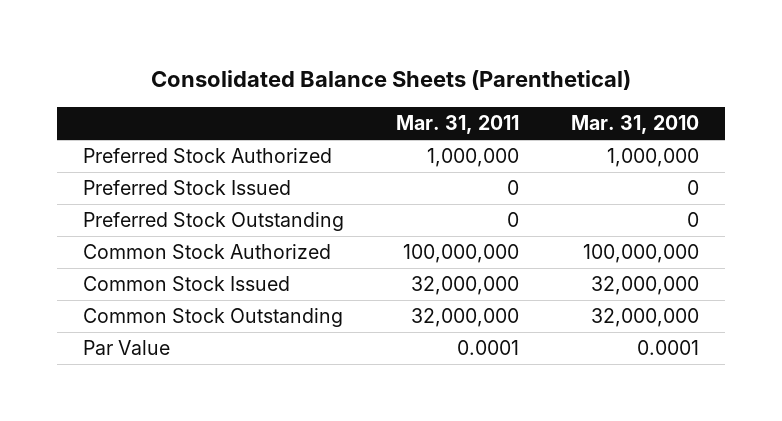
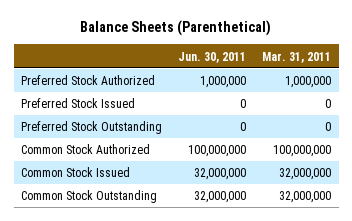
[151,70,632,91] Consolidated Balance Sheets (Parenthetical) -> [80,20,272,37] Balance Sheets (Parenthetical)
[570,114,699,134] Mar. 31, 2010 -> none
none -> [178,51,247,63] Jun. 30, 2011
[83,340,171,356] Par Value -> none

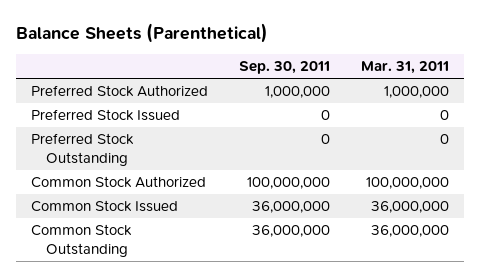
[178,51,247,63] Jun. 30, 2011 -> none
none -> [238,61,330,75] Sep. 30, 2011
[278,168,331,181] 32,000,000 -> [370,201,449,214] 36,000,000
[278,191,331,204] 32,000,000 -> [370,225,449,238] 36,000,000

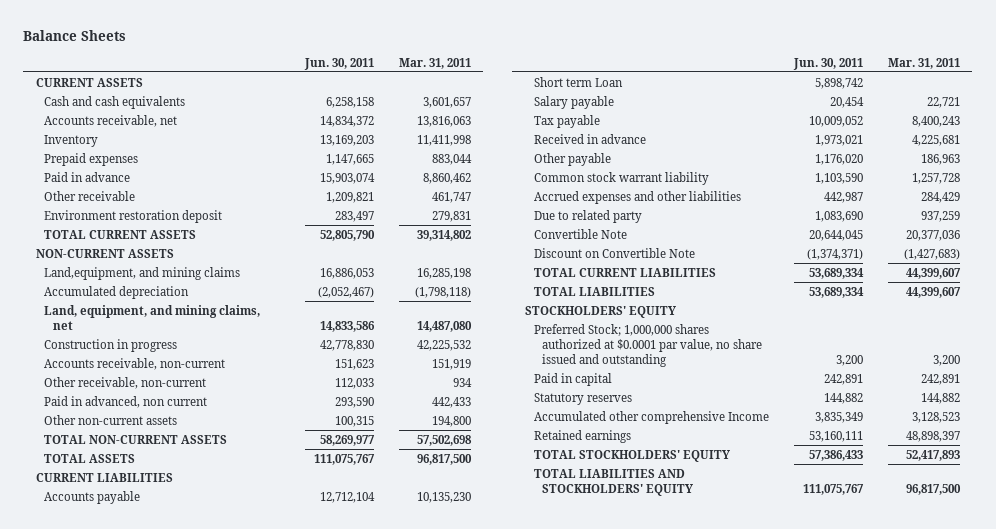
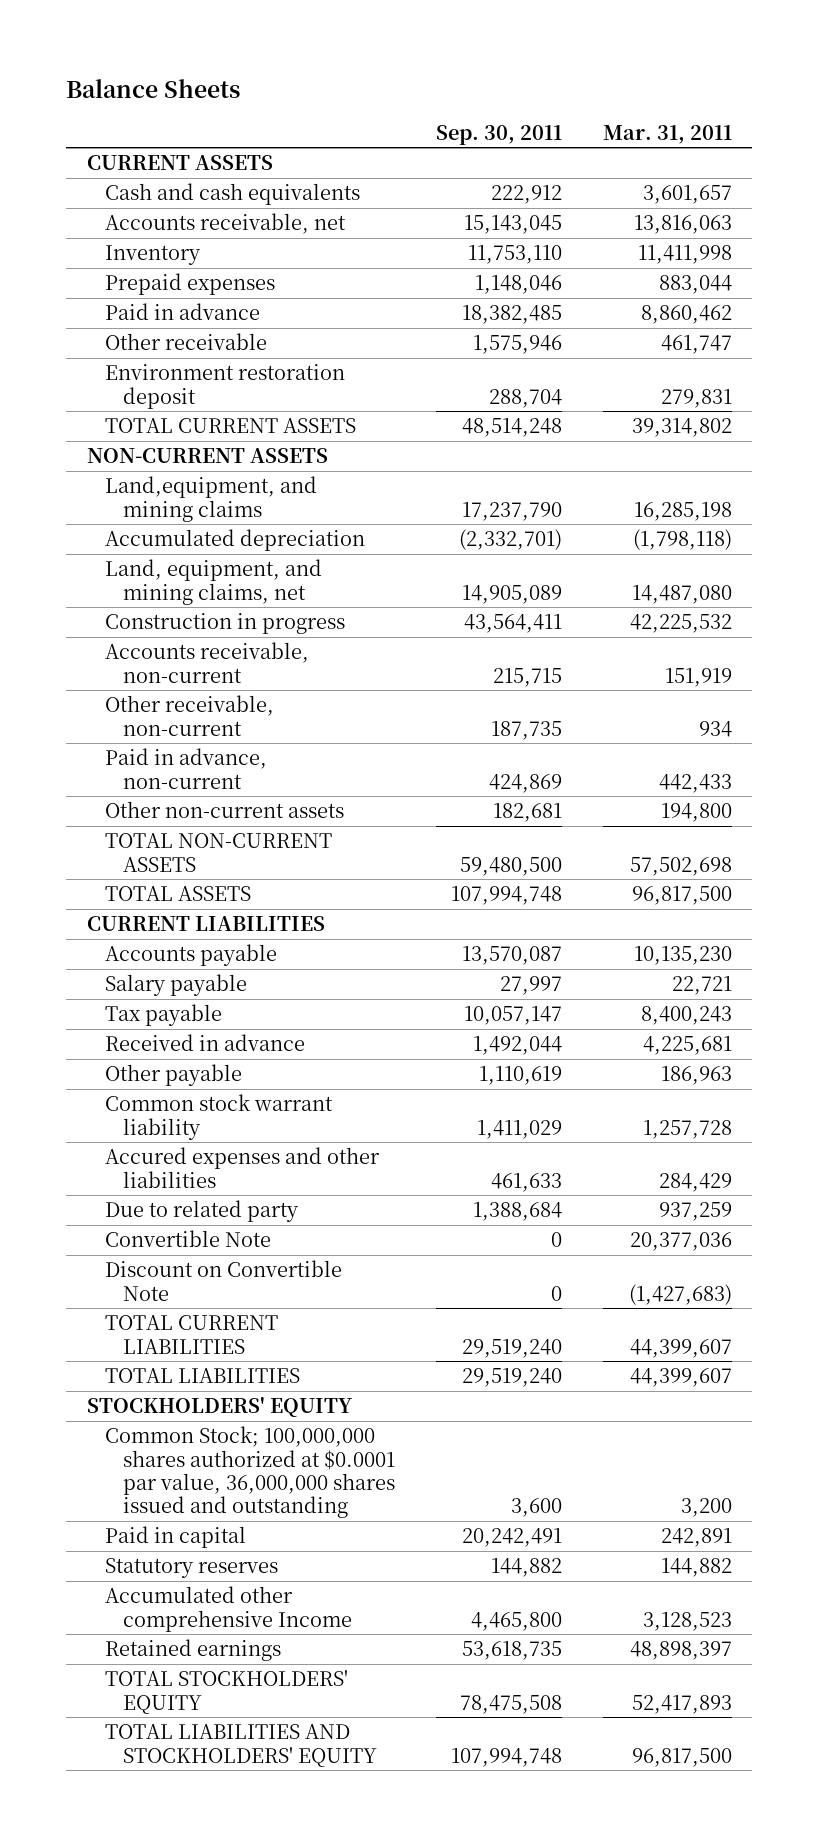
[303,57,374,70] Jun. 30, 2011 -> none
none -> [435,124,562,145] Sep. 30, 2011
[44,395,208,408] Paid in advanced, non current -> [104,748,267,789] Paid in advance, non-current
[533,76,623,87] Short term Loan -> none
[533,190,741,204] Accrued expenses and other liabilities -> [104,1147,380,1188] Accured expenses and other liabilities
[533,323,763,368] Preferred Stock; 1,000,000 shares authorized at $0.0001 par value, no share issued and outstanding -> [104,1426,395,1519] Common Stock; 100,000,000 shares authorized at $0.0001 par value, 36,000,000 shares issued and outstanding

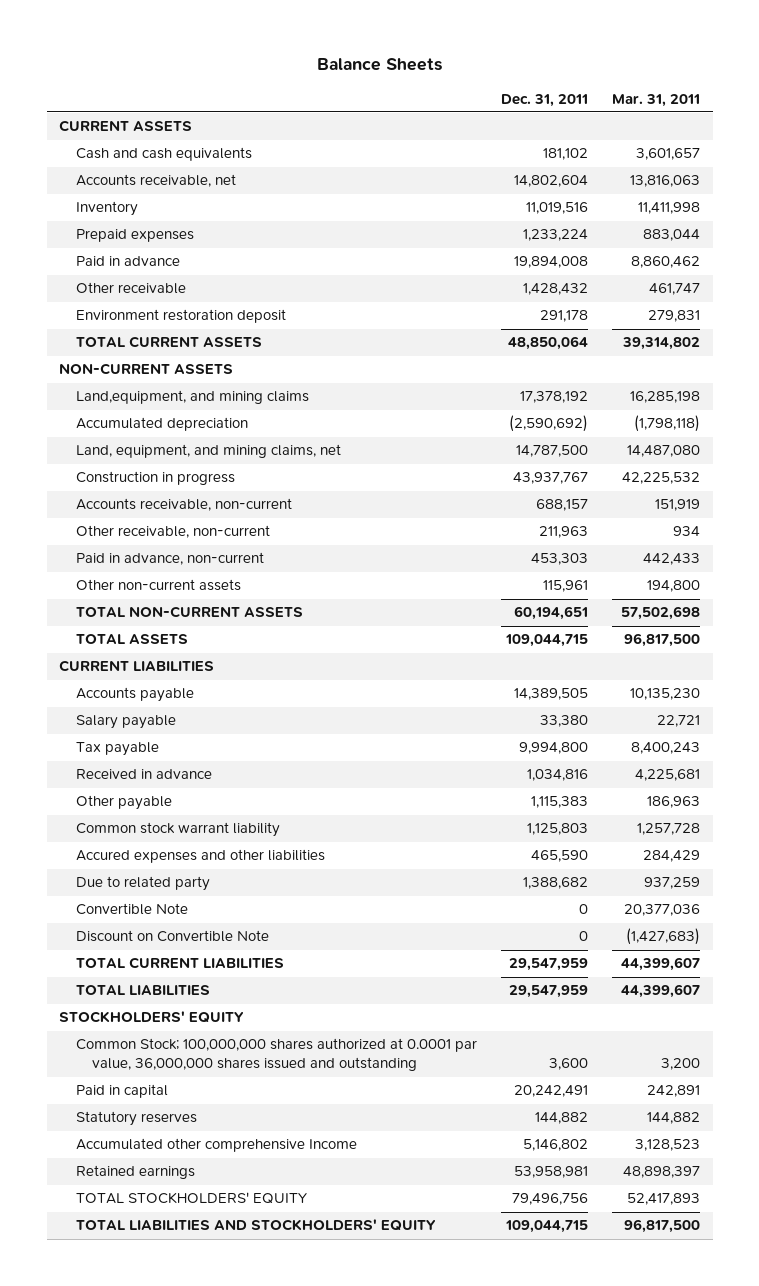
[435,124,562,145] Sep. 30, 2011 -> none
none -> [501,93,589,107] Dec. 31, 2011
[104,1426,395,1519] Common Stock; 100,000,000 shares authorized at $0.0001 par value, 36,000,000 shares issued and outstanding -> [75,1038,477,1072] Common Stock; 100,000,000 shares authorized at 0.0001 par value, 36,000,000 shares issued and outstanding

